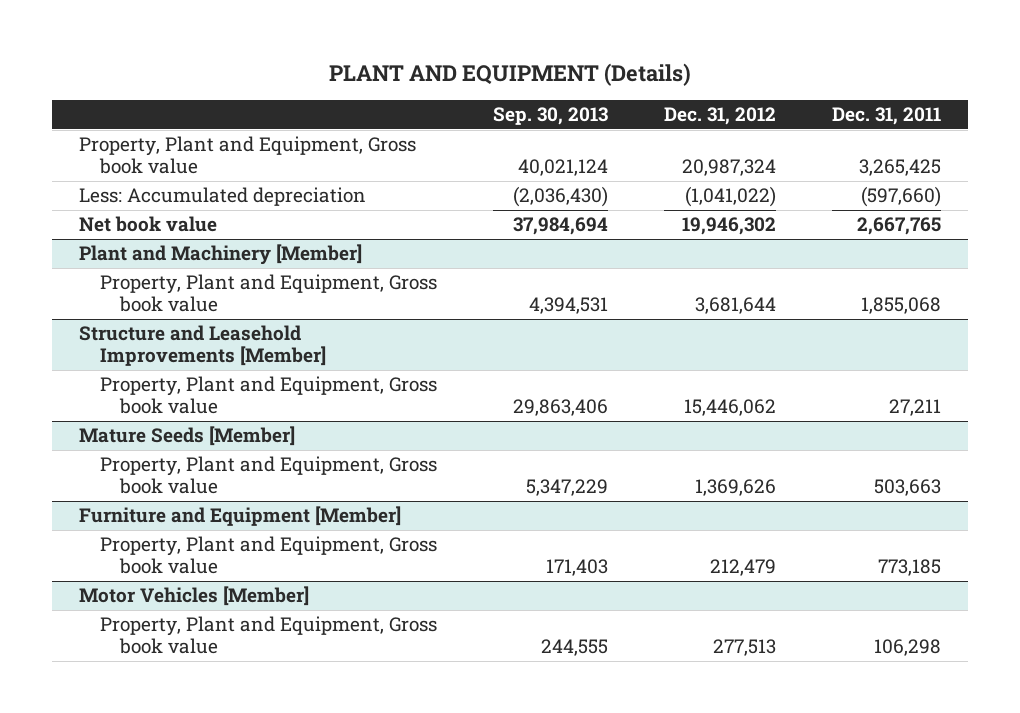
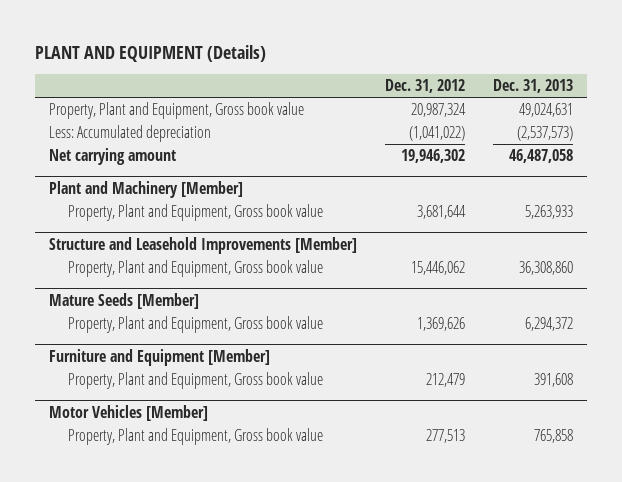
[492,107,608,126] Sep. 30, 2013 -> none
[831,107,941,126] Dec. 31, 2011 -> none
none -> [493,79,574,94] Dec. 31, 2013
[79,216,218,233] Net book value -> [48,148,176,166] Net carrying amount

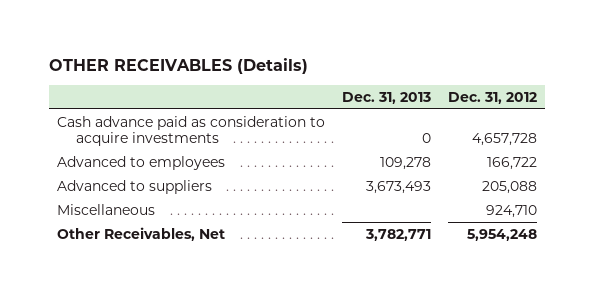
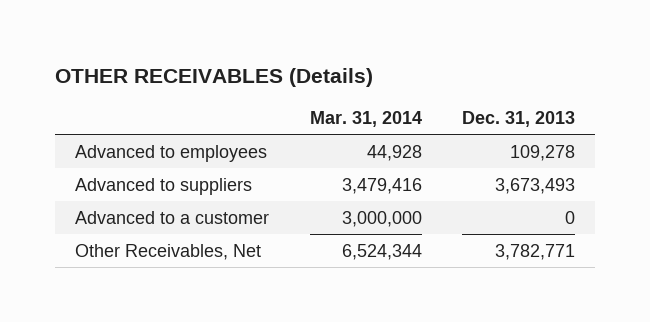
[447,91,537,104] Dec. 31, 2012 -> none
none -> [309,111,422,128] Mar. 31, 2014
[57,115,326,147] Cash advance paid as consideration to acquire investments -> none
[57,203,156,215] Miscellaneous -> none
none -> [75,210,270,224] Advanced to a customer

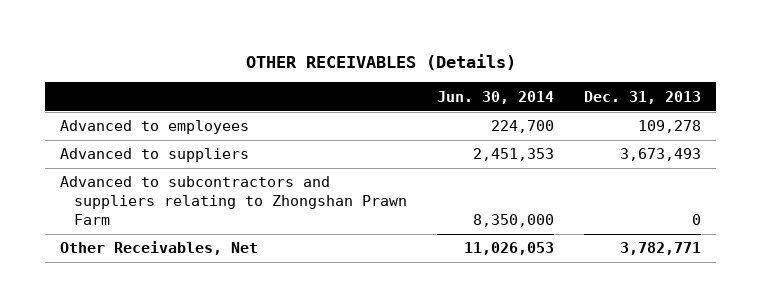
[309,111,422,128] Mar. 31, 2014 -> none
none -> [437,90,555,104] Jun. 30, 2014
[75,210,270,224] Advanced to a customer -> [60,176,407,226] Advanced to subcontractors and suppliers relating to Zhongshan Prawn Farm

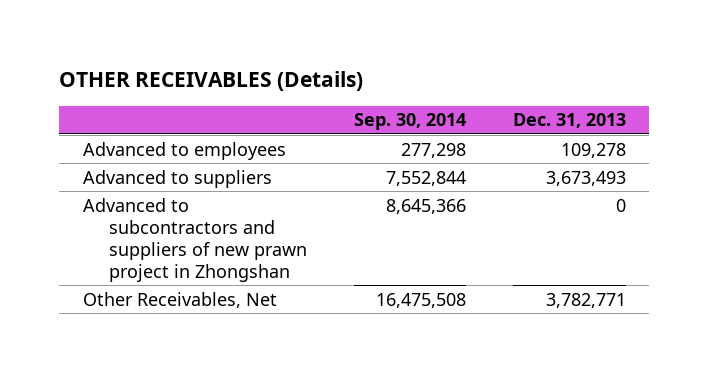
[437,90,555,104] Jun. 30, 2014 -> none
none -> [354,113,467,131] Sep. 30, 2014
[60,176,407,226] Advanced to subcontractors and suppliers relating to Zhongshan Prawn Farm -> [82,197,308,282] Advanced to subcontractors and suppliers of new prawn project in Zhongshan

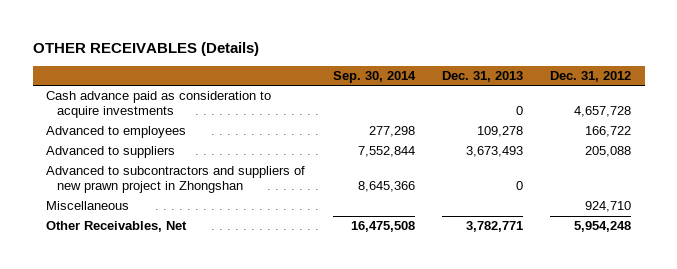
none -> [550,71,632,83] Dec. 31, 2012
none -> [46,91,272,119] Cash advance paid as consideration to acquire investments
none -> [46,201,130,211] Miscellaneous

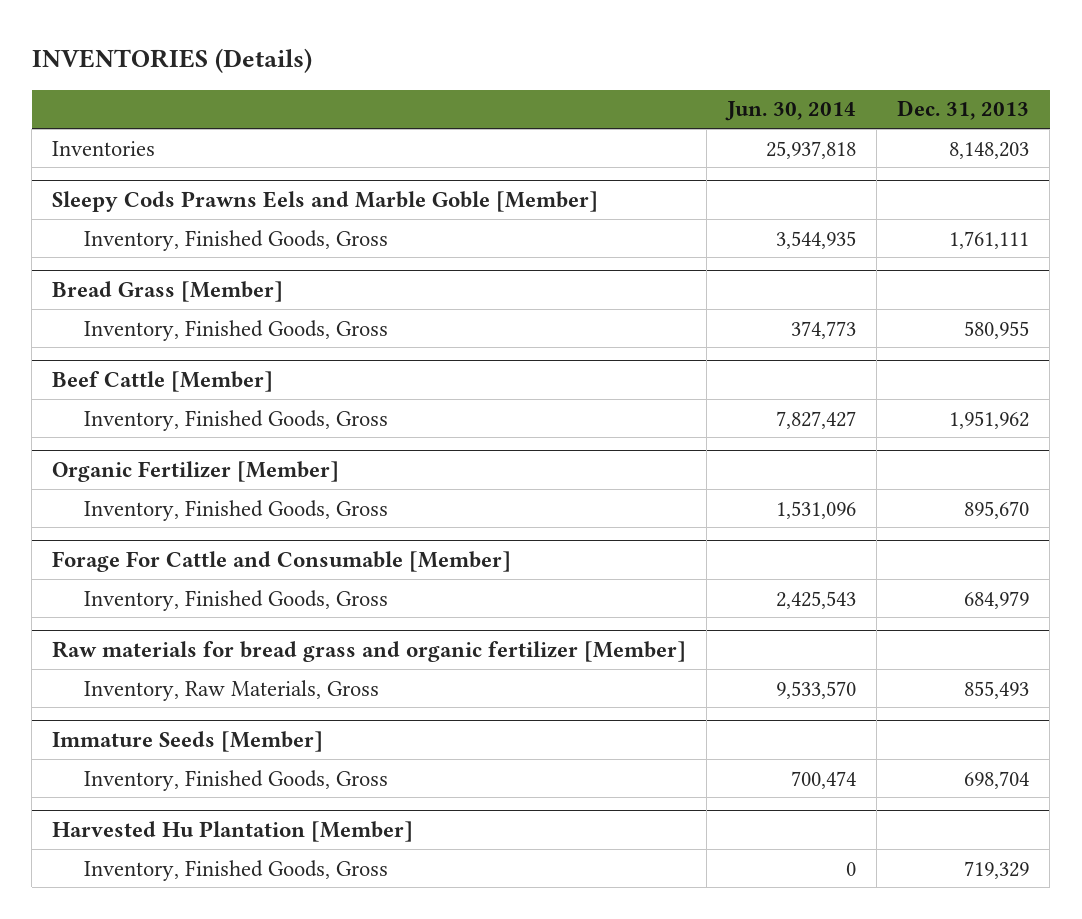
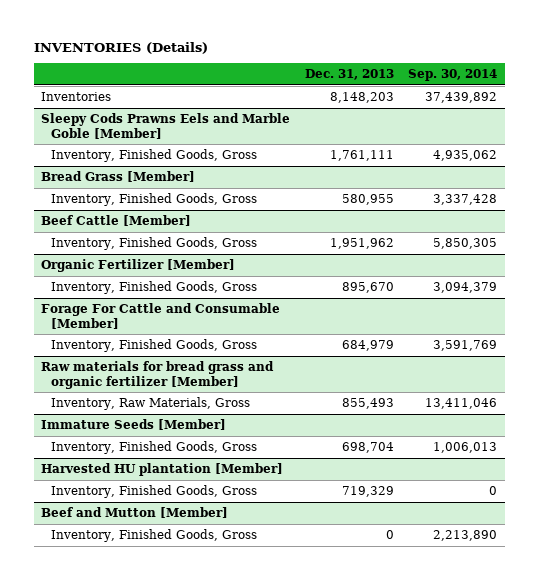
[725,101,857,122] Jun. 30, 2014 -> none
none -> [408,69,498,82] Sep. 30, 2014
[52,821,414,843] Harvested Hu Plantation [Member] -> [41,463,284,477] Harvested HU plantation [Member]
none -> [41,507,229,519] Beef and Mutton [Member]
none -> [51,529,258,543] Inventory, Finished Goods, Gross

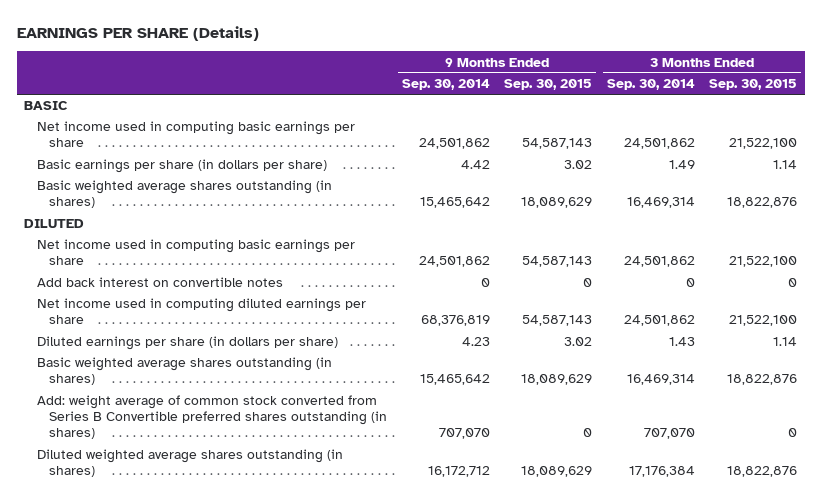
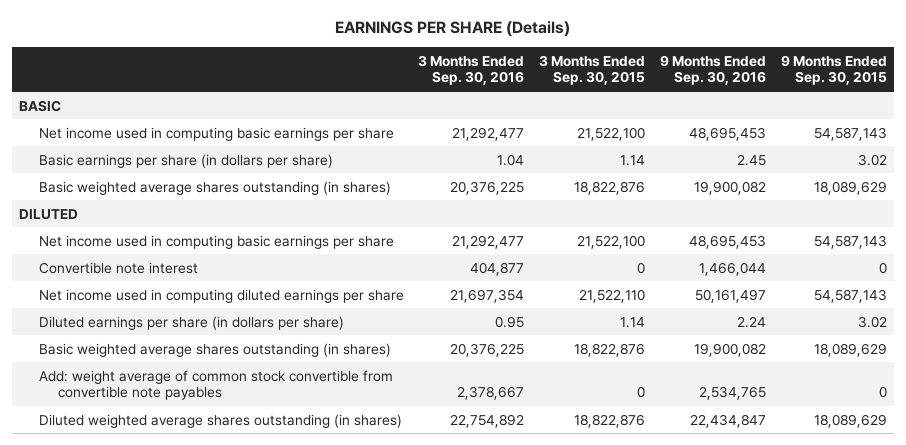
[401,79,490,91] Sep. 30, 2014 -> none
[606,79,695,91] Sep. 30, 2014 -> none
none -> [418,54,525,86] 3 Months Ended Sep. 30, 2016
none -> [659,54,766,86] 9 Months Ended Sep. 30, 2016
[36,277,283,288] Add back interest on convertible notes -> none
none -> [38,261,198,274] Convertible note interest
[729,315,798,327] 21,522,100 -> [579,288,646,303] 21,522,110
[36,395,388,440] Add: weight average of common stock converted from Series B Convertible preferred shares outstanding (in shares) -> none
none -> [38,369,393,400] Add: weight average of common stock convertible from convertible note payables

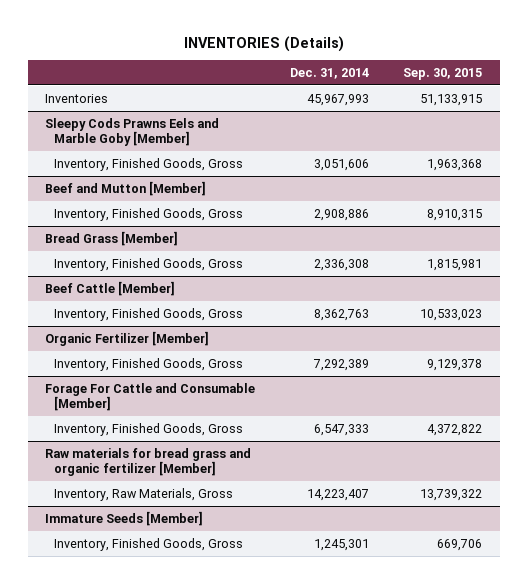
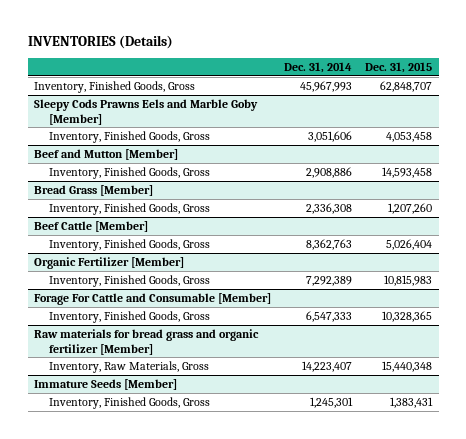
[403,67,483,80] Sep. 30, 2015 -> none
none -> [365,61,433,73] Dec. 31, 2015
[45,93,109,103] Inventories -> [34,80,196,93] Inventory, Finished Goods, Gross

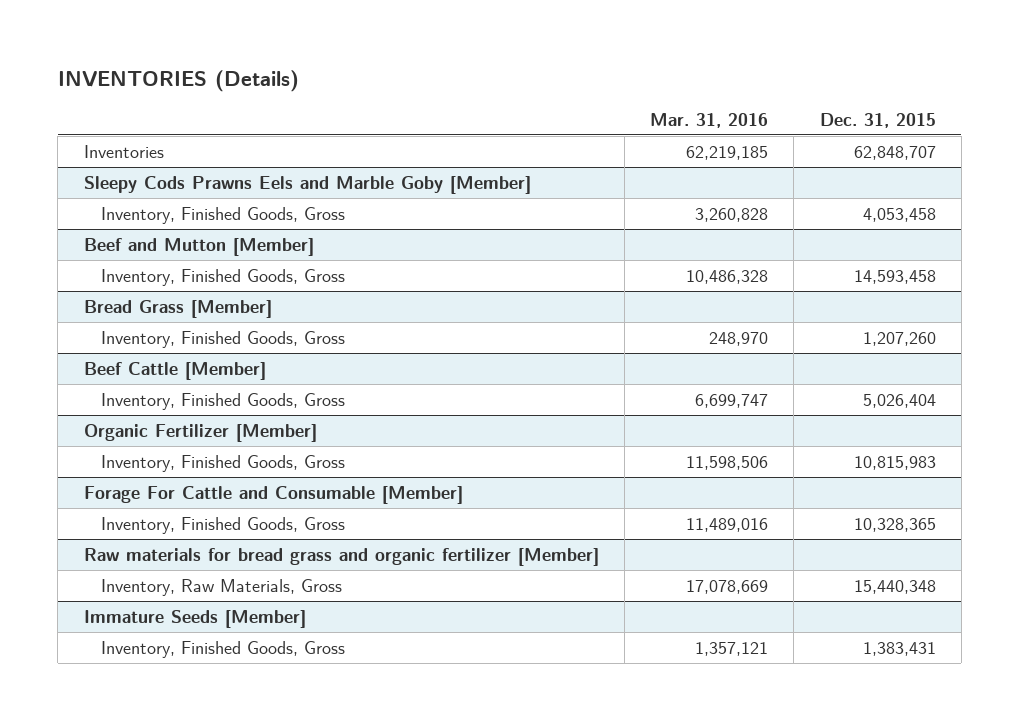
[284,61,353,73] Dec. 31, 2014 -> none
none -> [650,112,769,128] Mar. 31, 2016
[34,80,196,93] Inventory, Finished Goods, Gross -> [83,144,164,158] Inventories

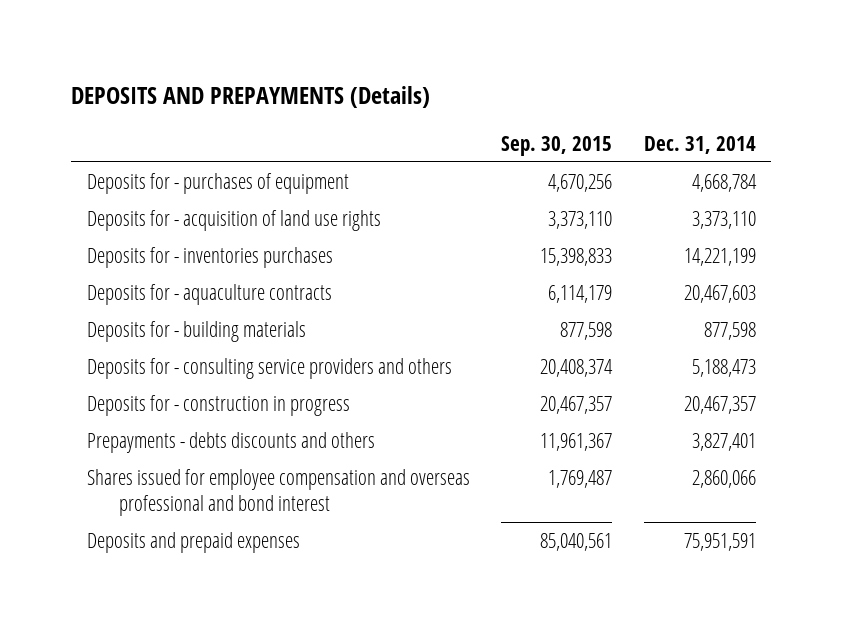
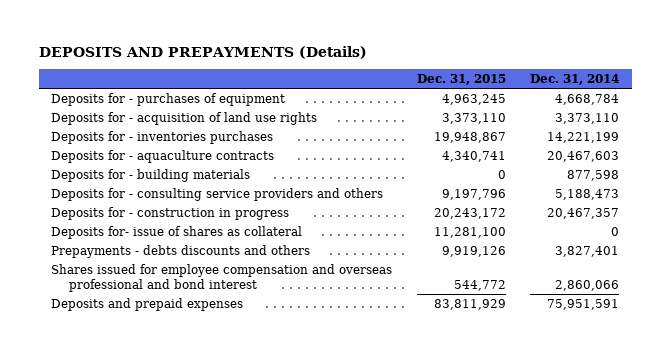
[501,135,613,156] Sep. 30, 2015 -> none
none -> [416,73,506,85] Dec. 31, 2015
none -> [51,225,303,239] Deposits for- issue of shares as collateral

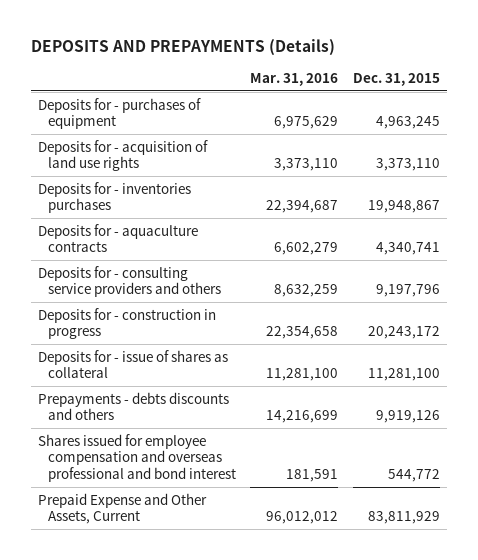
[530,73,620,85] Dec. 31, 2014 -> none
none -> [250,72,339,86] Mar. 31, 2016
[51,168,251,182] Deposits for - building materials -> none
[51,225,303,239] Deposits for- issue of shares as collateral -> [38,349,229,379] Deposits for - issue of shares as collateral
[51,297,244,311] Deposits and prepaid expenses -> [38,492,208,525] Prepaid Expense and Other Assets, Current

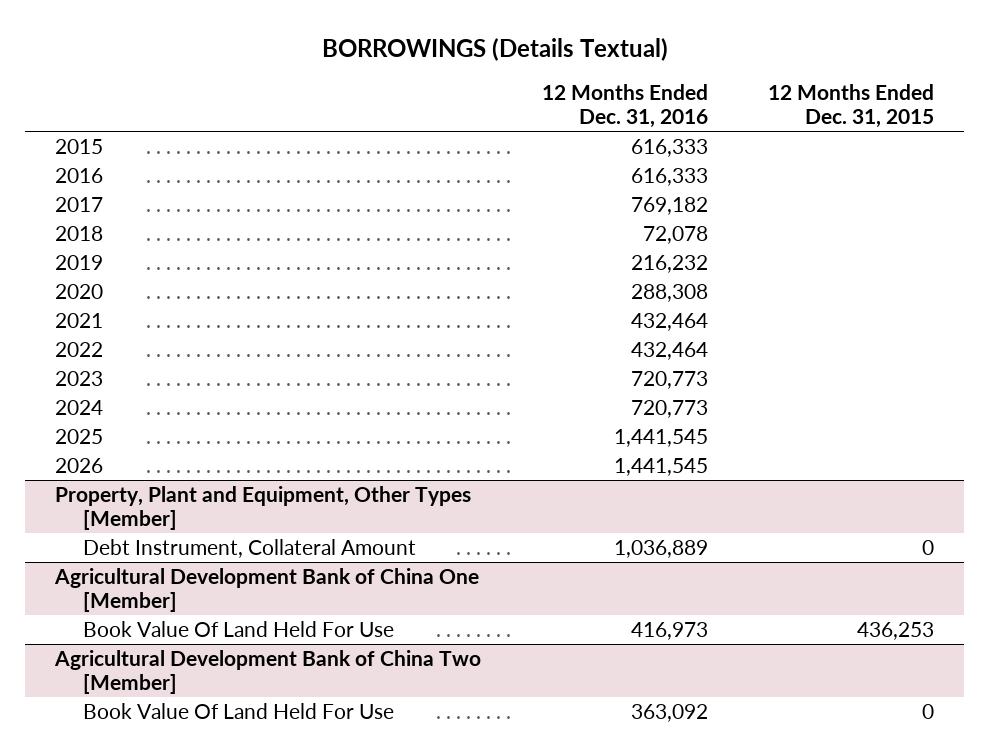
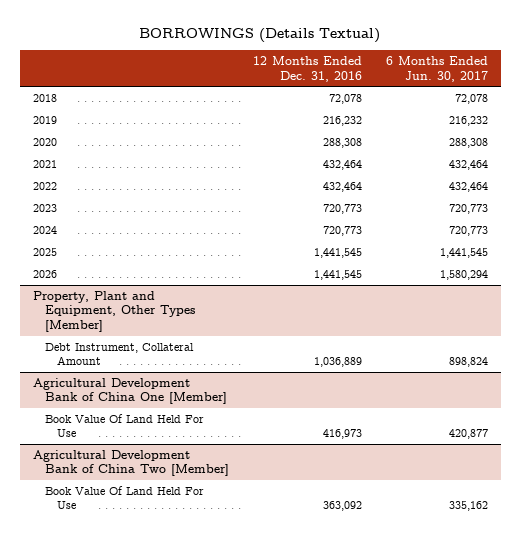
[767,83,934,128] 12 Months Ended Dec. 31, 2015 -> none
none -> [386,56,489,82] 6 Months Ended Jun. 30, 2017
[55,139,104,155] 2015 -> none
[55,168,104,184] 2016 -> none
[55,197,104,213] 2017 -> none

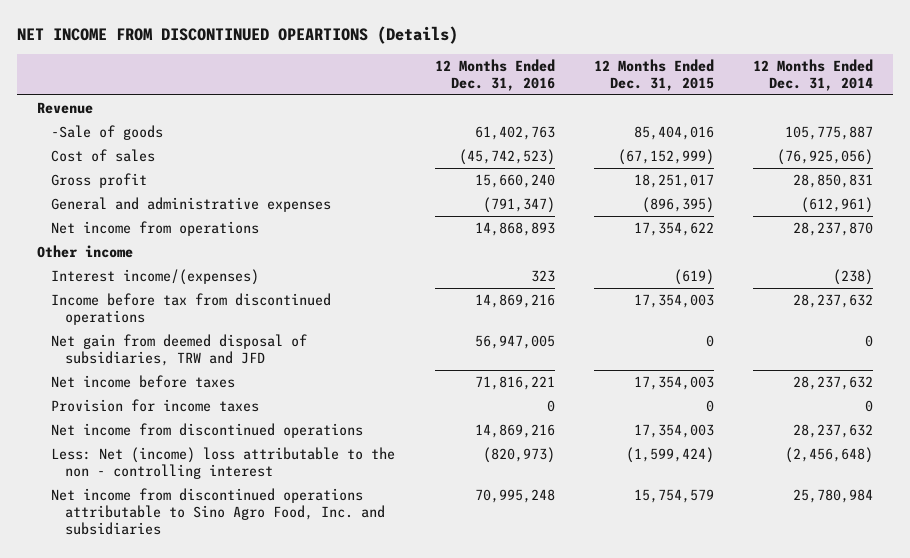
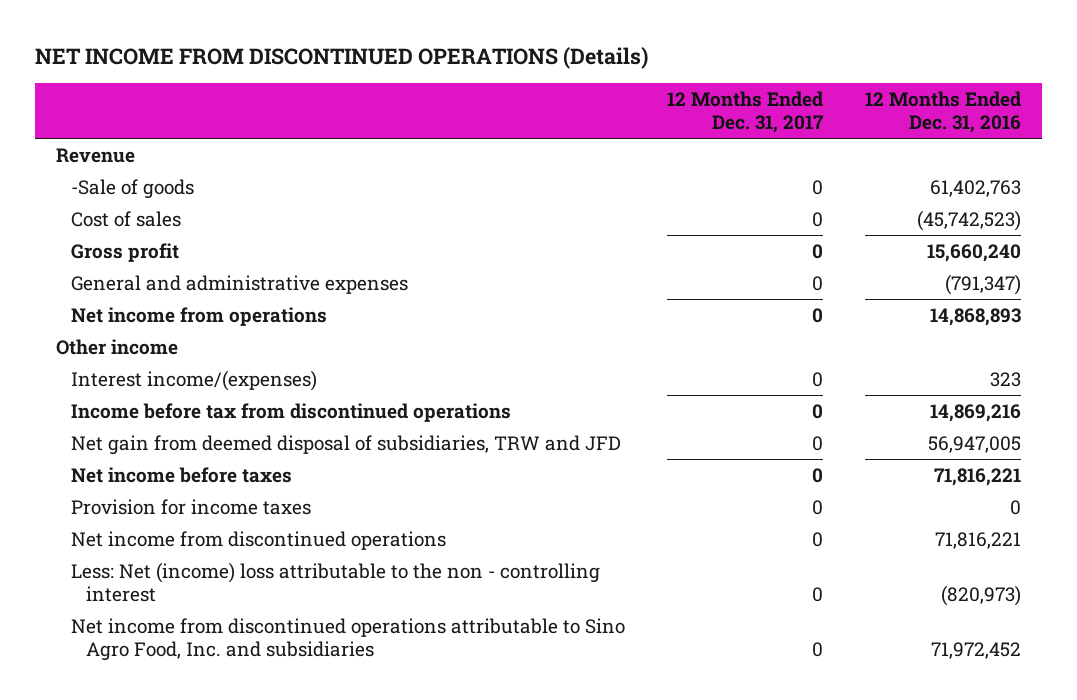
[17,25,459,44] NET INCOME FROM DISCONTINUED OPEARTIONS (Details) -> [35,47,649,70] NET INCOME FROM DISCONTINUED OPERATIONS (Details)
[593,58,714,92] 12 Months Ended Dec. 31, 2015 -> none
[753,58,874,92] 12 Months Ended Dec. 31, 2014 -> none
none -> [667,90,824,133] 12 Months Ended Dec. 31, 2017
[474,423,555,438] 14,869,216 -> [935,531,1022,549] 71,816,221
[474,488,555,503] 70,995,248 -> [931,641,1022,659] 71,972,452

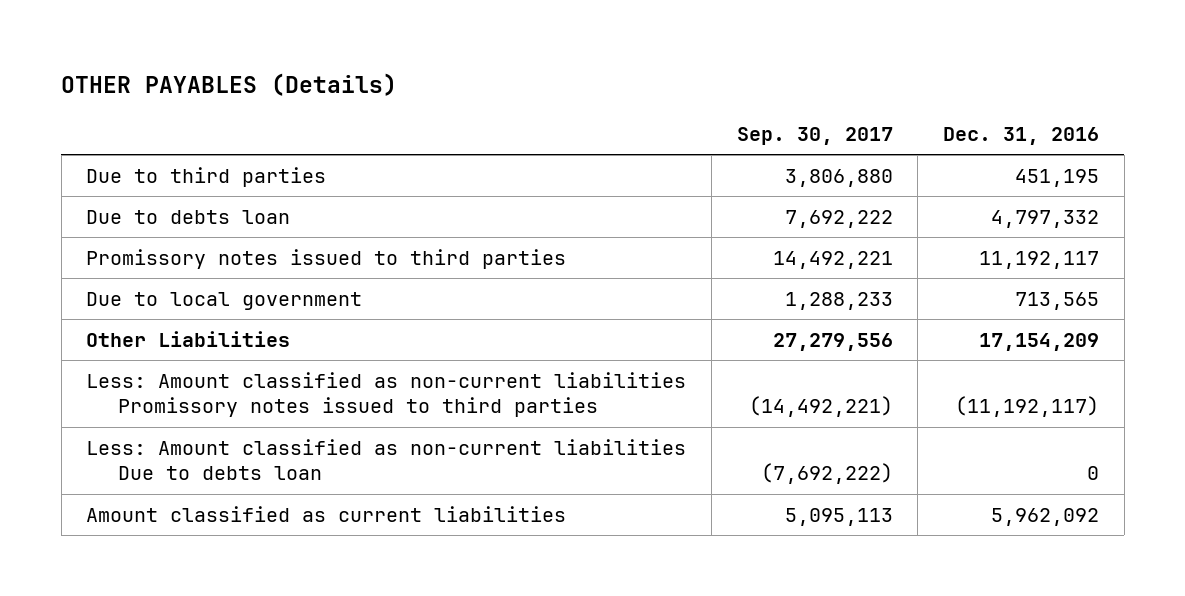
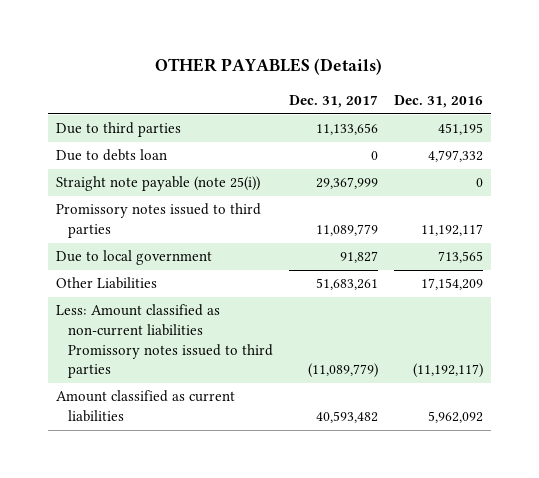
[736,126,893,145] Sep. 30, 2017 -> none
none -> [288,94,378,108] Dec. 31, 2017
none -> [55,176,260,192] Straight note payable (note 25(i))
[86,438,687,481] Less: Amount classified as non-current liabilities Due to debts loan -> none

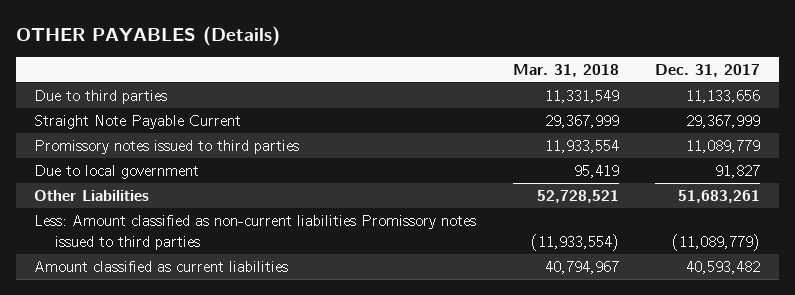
[393,94,483,108] Dec. 31, 2016 -> none
none -> [512,63,619,77] Mar. 31, 2018
[55,149,167,162] Due to debts loan -> none
[55,176,260,192] Straight note payable (note 25(i)) -> [34,115,242,130] Straight Note Payable Current

